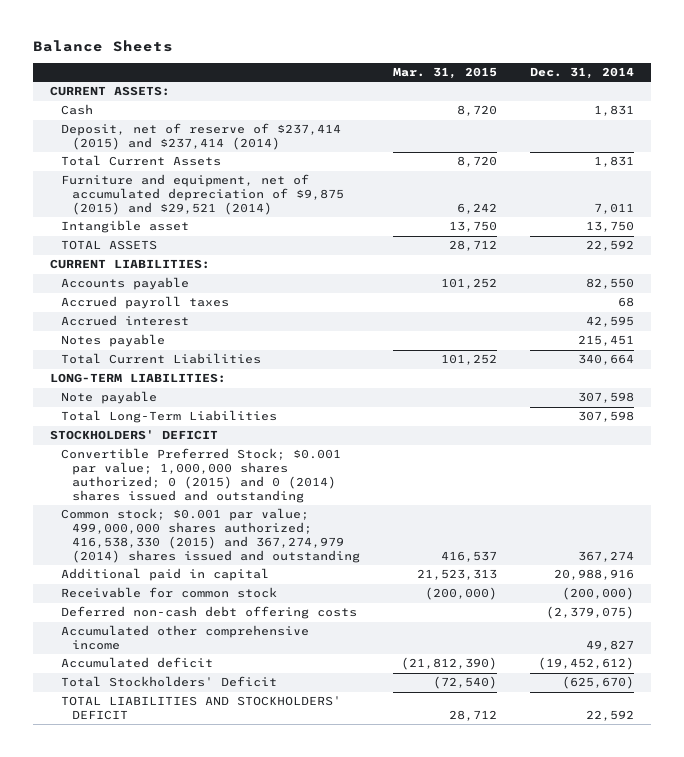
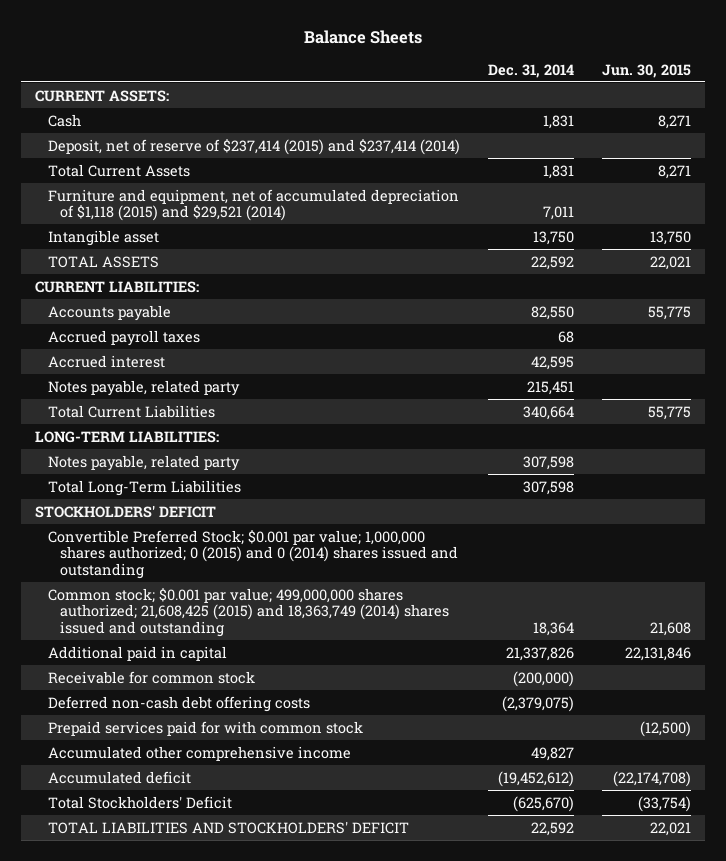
[393,67,498,80] Mar. 31, 2015 -> none
none -> [601,63,691,78] Jun. 30, 2015
[60,174,345,216] Furniture and equipment, net of accumulated depreciation of $9,875 (2015) and $29,521 (2014) -> [47,188,459,222] Furniture and equipment, net of accumulated depreciation of $1,118 (2015) and $29,521 (2014)
[60,334,165,348] Notes payable -> [47,379,240,396] Notes payable, related party
[60,391,157,405] Note payable -> [47,454,240,471] Notes payable, related party
[60,508,361,564] Common stock; $0.001 par value; 499,000,000 shares authorized; 416,538,330 (2015) and 367,274,979 (2014) shares issued and outstanding -> [47,587,450,637] Common stock; $0.001 par value; 499,000,000 shares authorized; 21,608,425 (2015) and 18,363,749 (2014) shares issued and outstanding
[578,551,635,563] 367,274 -> [532,621,574,636] 18,364
[554,569,635,581] 20,988,916 -> [505,646,574,661] 21,337,826
none -> [47,720,363,736] Prepaid services paid for with common stock

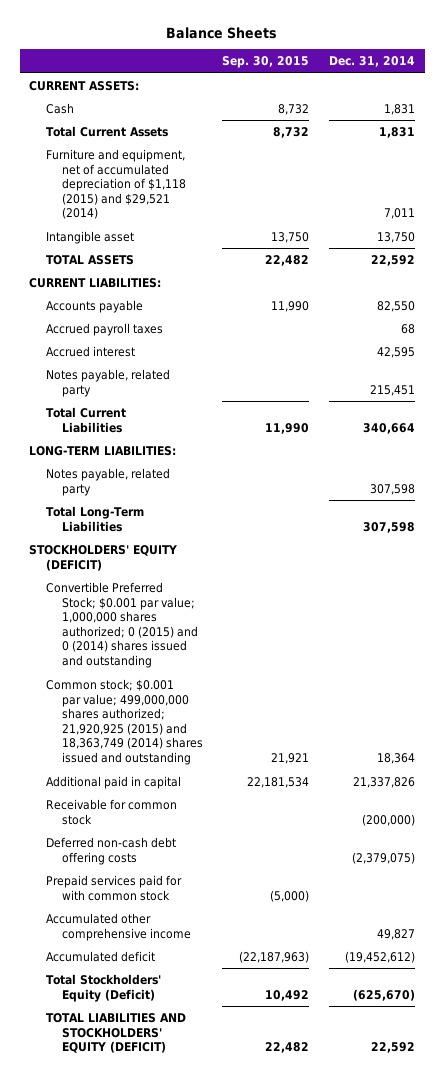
[601,63,691,78] Jun. 30, 2015 -> none
none -> [222,56,310,69] Sep. 30, 2015
[47,138,460,155] Deposit, net of reserve of $237,414 (2015) and $237,414 (2014) -> none
[34,504,216,518] STOCKHOLDERS' DEFICIT -> [29,544,178,571] STOCKHOLDERS' EQUITY (DEFICIT)
[47,587,450,637] Common stock; $0.001 par value; 499,000,000 shares authorized; 21,608,425 (2015) and 18,363,749 (2014) shares issued and outstanding -> [45,678,203,765] Common stock; $0.001 par value; 499,000,000 shares authorized; 21,920,925 (2015) and 18,363,749 (2014) shares issued and outstanding
[47,795,232,809] Total Stockholders' Deficit -> [45,973,161,1002] Total Stockholders' Equity (Deficit)
[47,820,409,834] TOTAL LIABILITIES AND STOCKHOLDERS' DEFICIT -> [45,1012,186,1054] TOTAL LIABILITIES AND STOCKHOLDERS' EQUITY (DEFICIT)

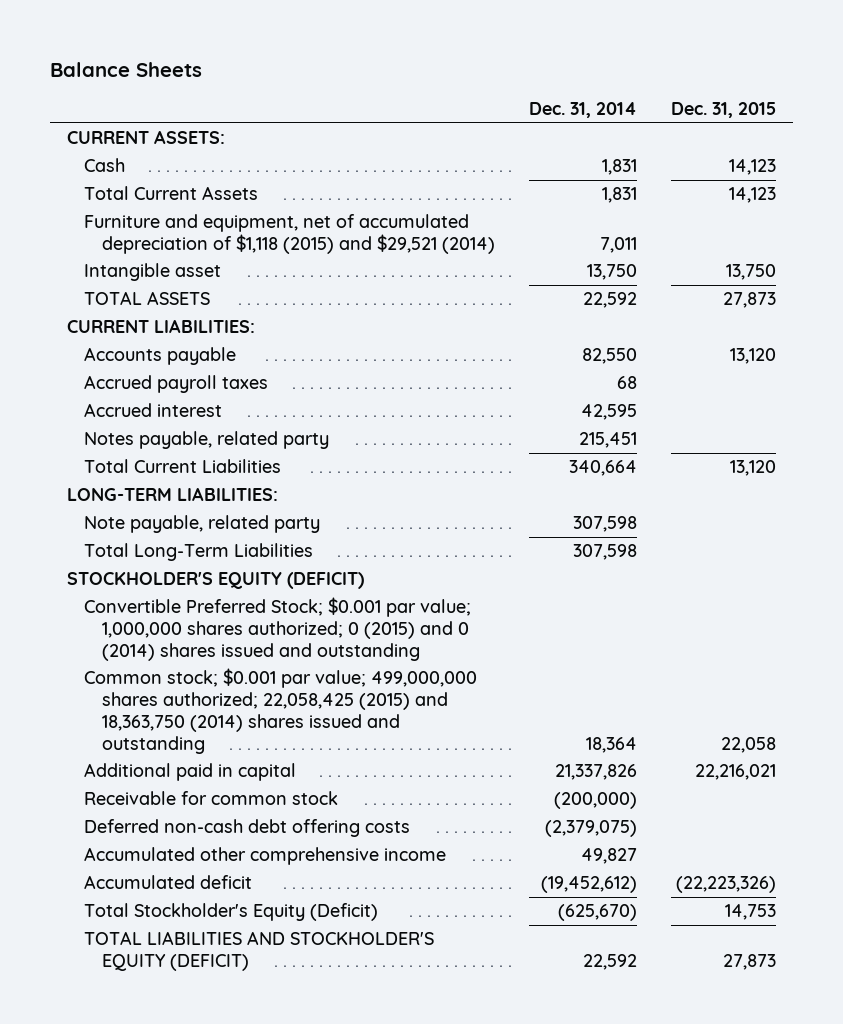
[222,56,310,69] Sep. 30, 2015 -> none
none -> [671,102,777,119] Dec. 31, 2015
[45,467,170,496] Notes payable, related party -> [84,515,321,534] Note payable, related party
[29,544,178,571] STOCKHOLDERS' EQUITY (DEFICIT) -> [66,572,364,590] STOCKHOLDER'S EQUITY (DEFICIT)
[45,678,203,765] Common stock; $0.001 par value; 499,000,000 shares authorized; 21,920,925 (2015) and 18,363,749 (2014) shares issued and outstanding -> [84,668,478,754] Common stock; $0.001 par value; 499,000,000 shares authorized; 22,058,425 (2015) and 18,363,750 (2014) shares issued and outstanding
[45,874,182,901] Prepaid services paid for with common stock -> none
[45,973,161,1002] Total Stockholders' Equity (Deficit) -> [84,903,379,922] Total Stockholder's Equity (Deficit)
[45,1012,186,1054] TOTAL LIABILITIES AND STOCKHOLDERS' EQUITY (DEFICIT) -> [84,931,435,971] TOTAL LIABILITIES AND STOCKHOLDER'S EQUITY (DEFICIT)

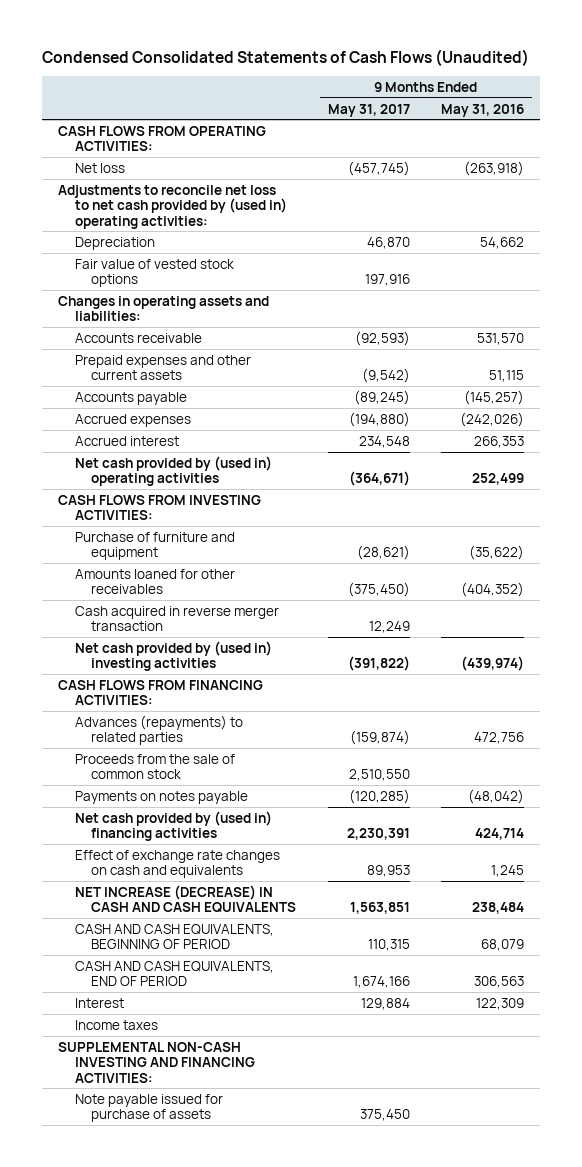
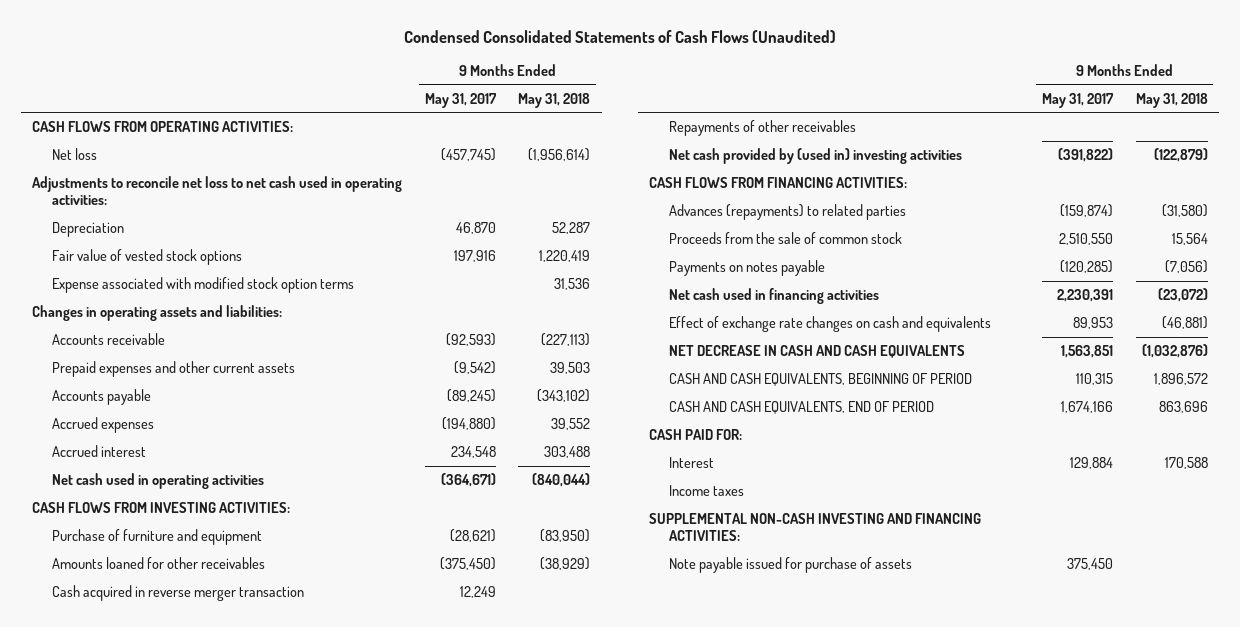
[441,103,525,117] May 31, 2016 -> none
none -> [518,92,591,108] May 31, 2018
[57,184,287,229] Adjustments to reconcile net loss to net cash provided by (used in) operating activities: -> [31,176,402,206] Adjustments to reconcile net loss to net cash used in operating activities:
none -> [51,277,354,294] Expense associated with modified stock option terms
[74,455,272,487] Net cash provided by (used in) operating activities -> [51,473,264,490] Net cash used in operating activities
none -> [669,120,857,137] Repayments of other receivables
[74,810,272,842] Net cash provided by (used in) financing activities -> [669,288,880,305] Net cash used in financing activities
[74,884,297,914] NET INCREASE (DECREASE) IN CASH AND CASH EQUIVALENTS -> [669,345,966,359] NET DECREASE IN CASH AND CASH EQUIVALENTS
none -> [649,429,743,441] CASH PAID FOR:

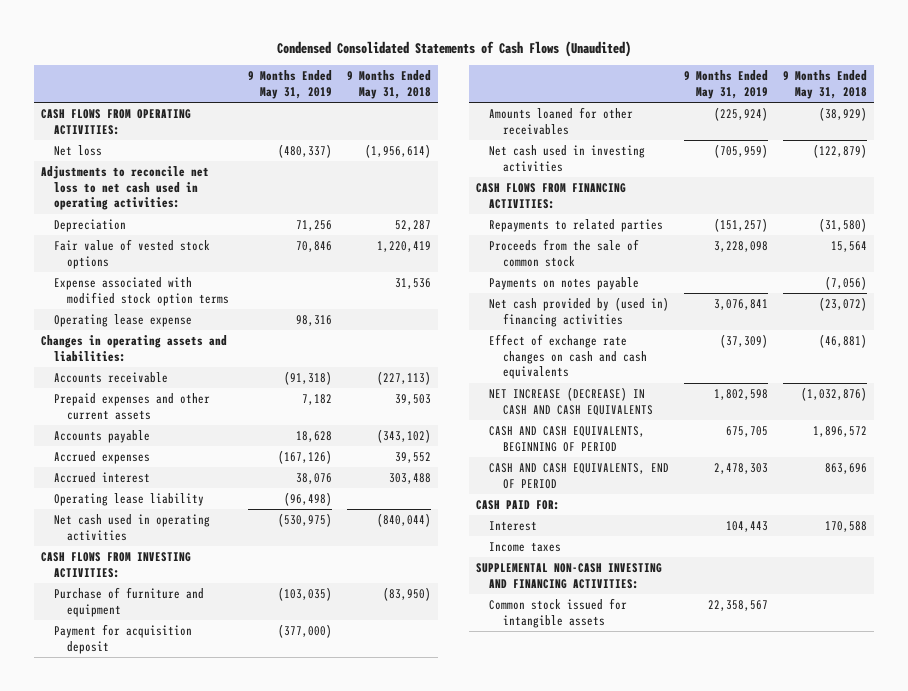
[424,92,497,108] May 31, 2017 -> none
none -> [248,70,333,99] 9 Months Ended May 31, 2019
none -> [53,313,192,327] Operating lease expense
none -> [53,492,204,506] Operating lease liability
none -> [53,623,192,654] Payment for acquisition deposit
[51,585,304,602] Cash acquired in reverse merger transaction -> none
[669,120,857,137] Repayments of other receivables -> none
[669,148,963,165] Net cash provided by (used in) investing activities -> [489,144,646,172] Net cash used in investing activities
[669,204,907,221] Advances (repayments) to related parties -> [489,218,664,232] Repayments to related parties
[669,288,880,305] Net cash used in financing activities -> [489,296,670,327] Net cash provided by (used in) financing activities
[669,316,992,333] Effect of exchange rate changes on cash and equivalents -> [489,333,647,380] Effect of exchange rate changes on cash and cash equivalents
[669,345,966,359] NET DECREASE IN CASH AND CASH EQUIVALENTS -> [489,386,653,416] NET INCREASE (DECREASE) IN CASH AND CASH EQUIVALENTS
[669,557,913,574] Note payable issued for purchase of assets -> none
none -> [489,597,628,628] Common stock issued for intangible assets

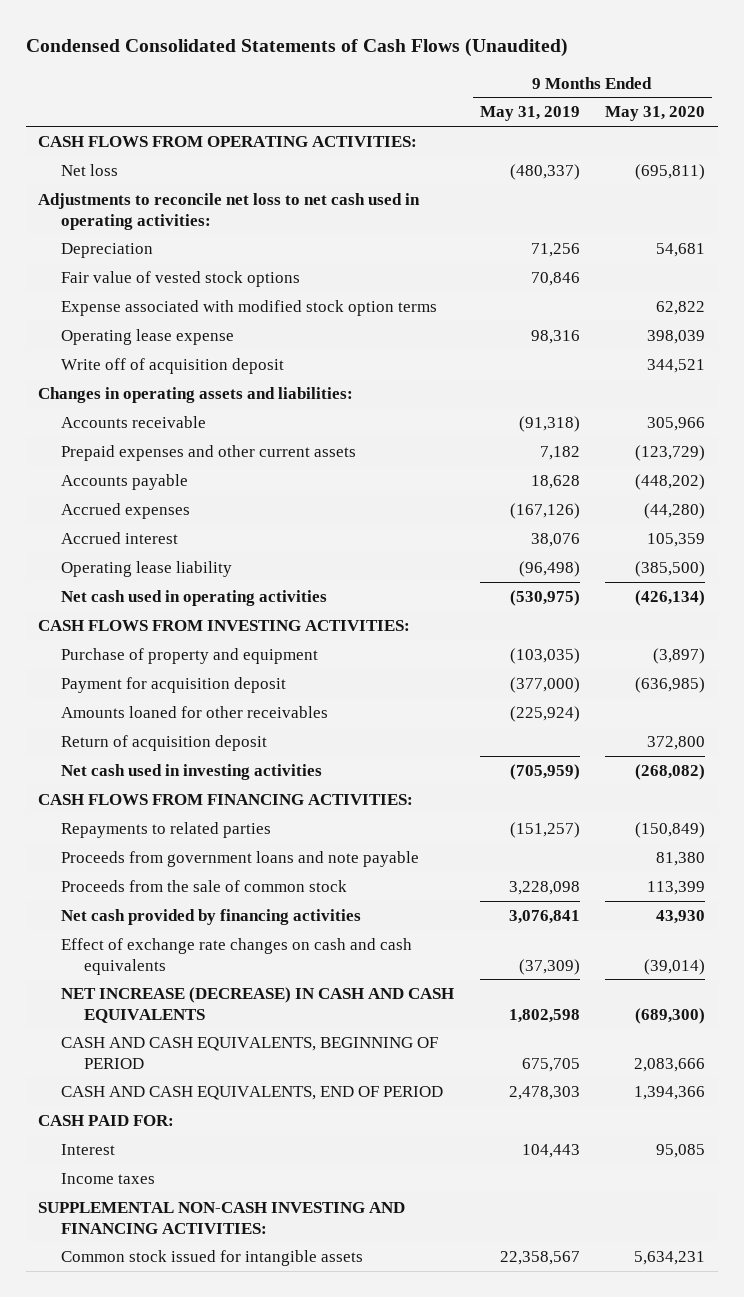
[347,70,432,99] 9 Months Ended May 31, 2018 -> none
none -> [605,106,706,122] May 31, 2020
none -> [61,357,285,374] Write off of acquisition deposit
[53,586,204,617] Purchase of furniture and equipment -> [61,647,319,664] Purchase of property and equipment
none -> [61,734,268,751] Return of acquisition deposit
none -> [61,850,420,867] Proceeds from government loans and note payable
[489,276,640,290] Payments on notes payable -> none
[489,296,670,327] Net cash provided by (used in) financing activities -> [61,908,362,925] Net cash provided by financing activities

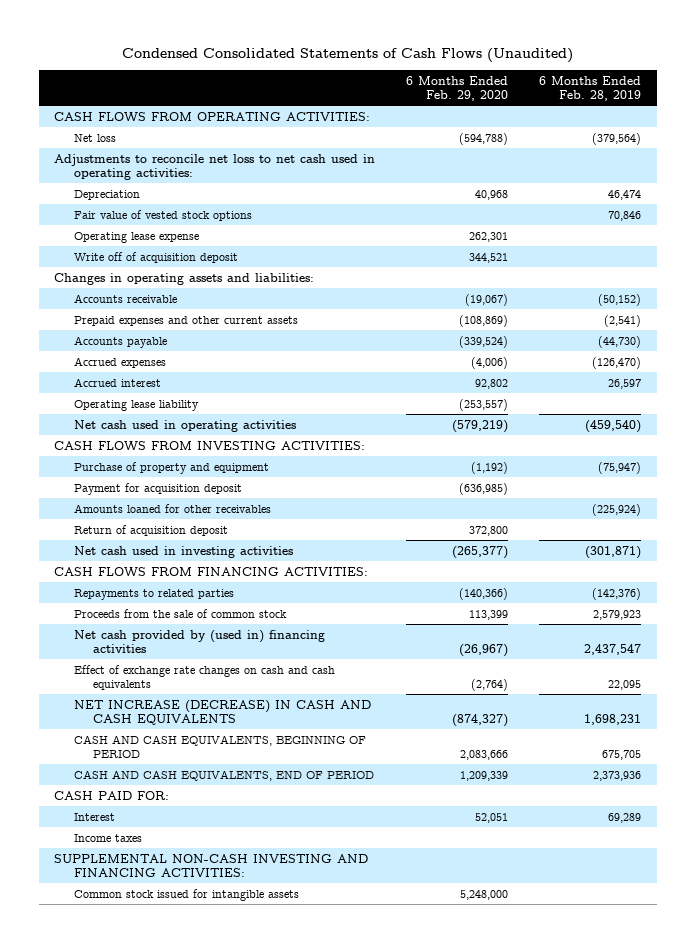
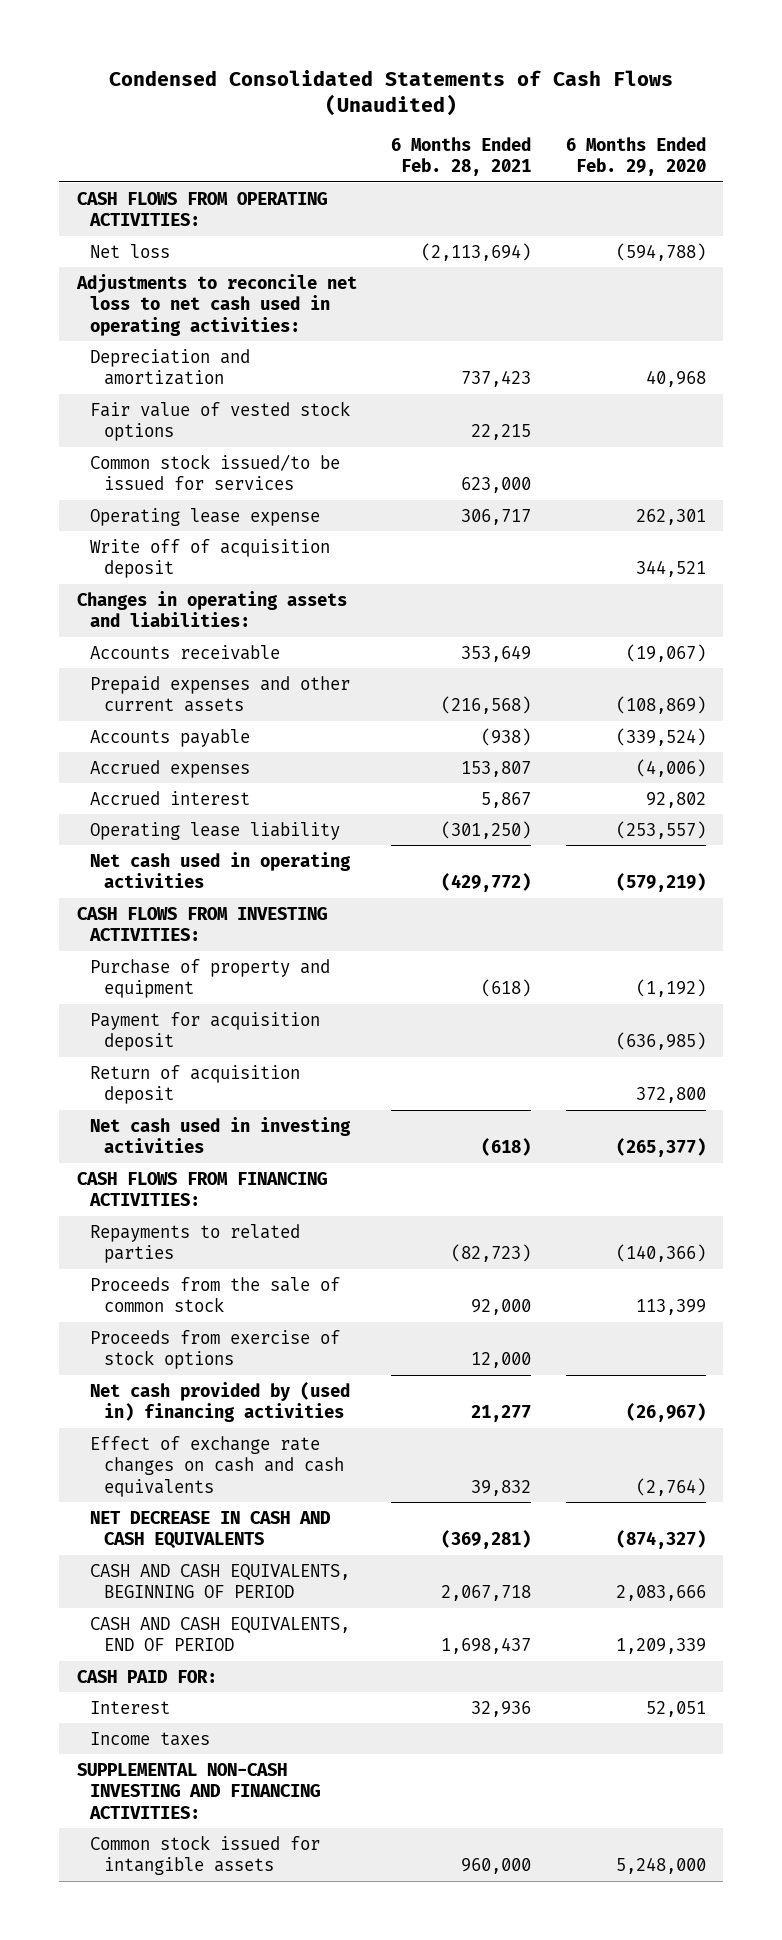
[539,75,642,102] 6 Months Ended Feb. 28, 2019 -> none
none -> [391,136,532,177] 6 Months Ended Feb. 28, 2021
[73,189,140,200] Depreciation -> [90,348,251,386] Depreciation and amortization
none -> [90,453,341,491] Common stock issued/to be issued for services
[73,503,271,513] Amounts loaned for other receivables -> none
none -> [90,1329,341,1370] Proceeds from exercise of stock options
[73,699,371,726] NET INCREASE (DECREASE) IN CASH AND CASH EQUIVALENTS -> [90,1510,332,1549] NET DECREASE IN CASH AND CASH EQUIVALENTS

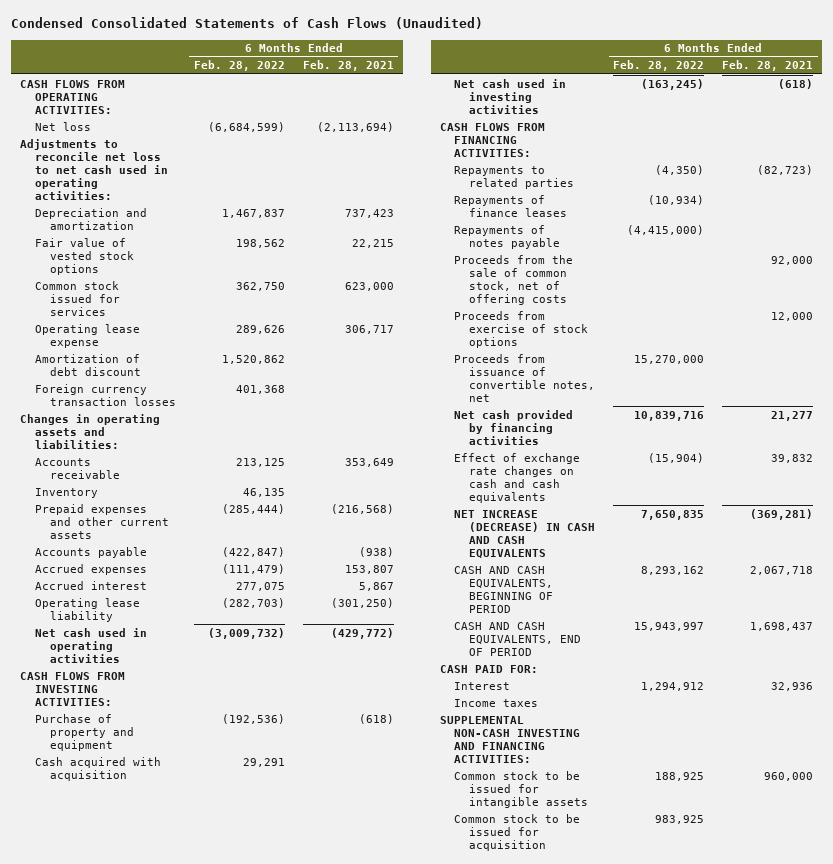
[565,136,706,177] 6 Months Ended Feb. 29, 2020 -> none
none -> [193,60,285,72] Feb. 28, 2022
[90,453,341,491] Common stock issued/to be issued for services -> [34,280,120,316] Common stock issued for services
[90,538,331,579] Write off of acquisition deposit -> none
none -> [34,353,141,376] Amortization of debt discount
none -> [34,383,176,406] Foreign currency transaction losses
none -> [34,487,98,498] Inventory
[90,1011,321,1052] Payment for acquisition deposit -> none
[90,1064,301,1105] Return of acquisition deposit -> none
none -> [34,756,161,781] Cash acquired with acquisition
none -> [454,194,568,217] Repayments of finance leases
none -> [454,224,561,249] Repayments of notes payable
[90,1276,341,1313] Proceeds from the sale of common stock -> [454,254,574,305] Proceeds from the sale of common stock, net of offering costs
none -> [454,353,596,402] Proceeds from issuance of convertible notes, net
[90,1381,351,1423] Net cash provided by (used in) financing activities -> [454,409,574,445] Net cash provided by financing activities
[90,1510,332,1549] NET DECREASE IN CASH AND CASH EQUIVALENTS -> [454,509,596,558] NET INCREASE (DECREASE) IN CASH AND CASH EQUIVALENTS
[90,1834,321,1876] Common stock issued for intangible assets -> [454,770,589,808] Common stock to be issued for intangible assets
none -> [454,813,581,851] Common stock to be issued for acquisition

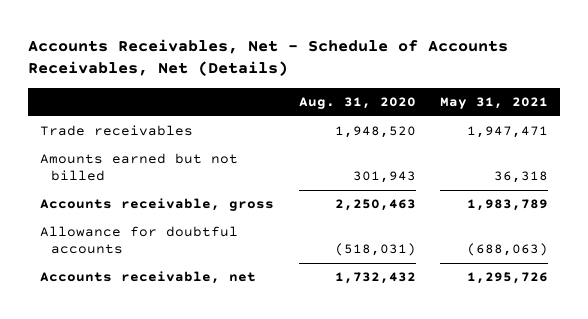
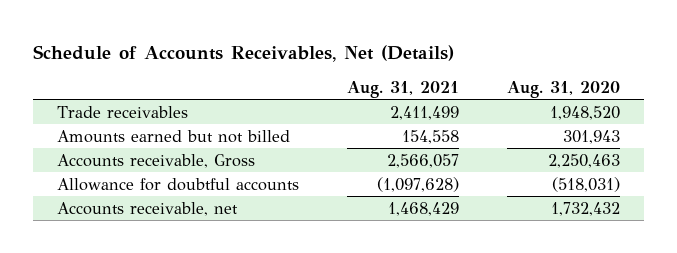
[27,38,508,77] Accounts Receivables, Net - Schedule of Accounts Receivables, Net (Details) -> [33,44,455,62] Schedule of Accounts Receivables, Net (Details)
[440,97,549,110] May 31, 2021 -> none
none -> [346,80,459,98] Aug. 31, 2021
[40,198,275,212] Accounts receivable, gross -> [57,153,256,168] Accounts receivable, Gross

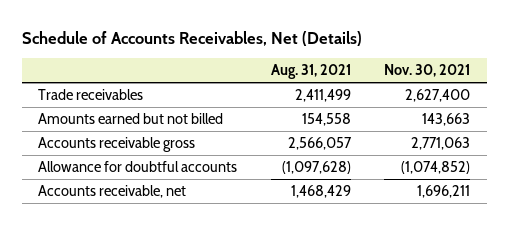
[506,80,620,98] Aug. 31, 2020 -> none
none -> [384,64,471,78] Nov. 30, 2021
[57,153,256,168] Accounts receivable, Gross -> [38,137,196,153] Accounts receivable gross

